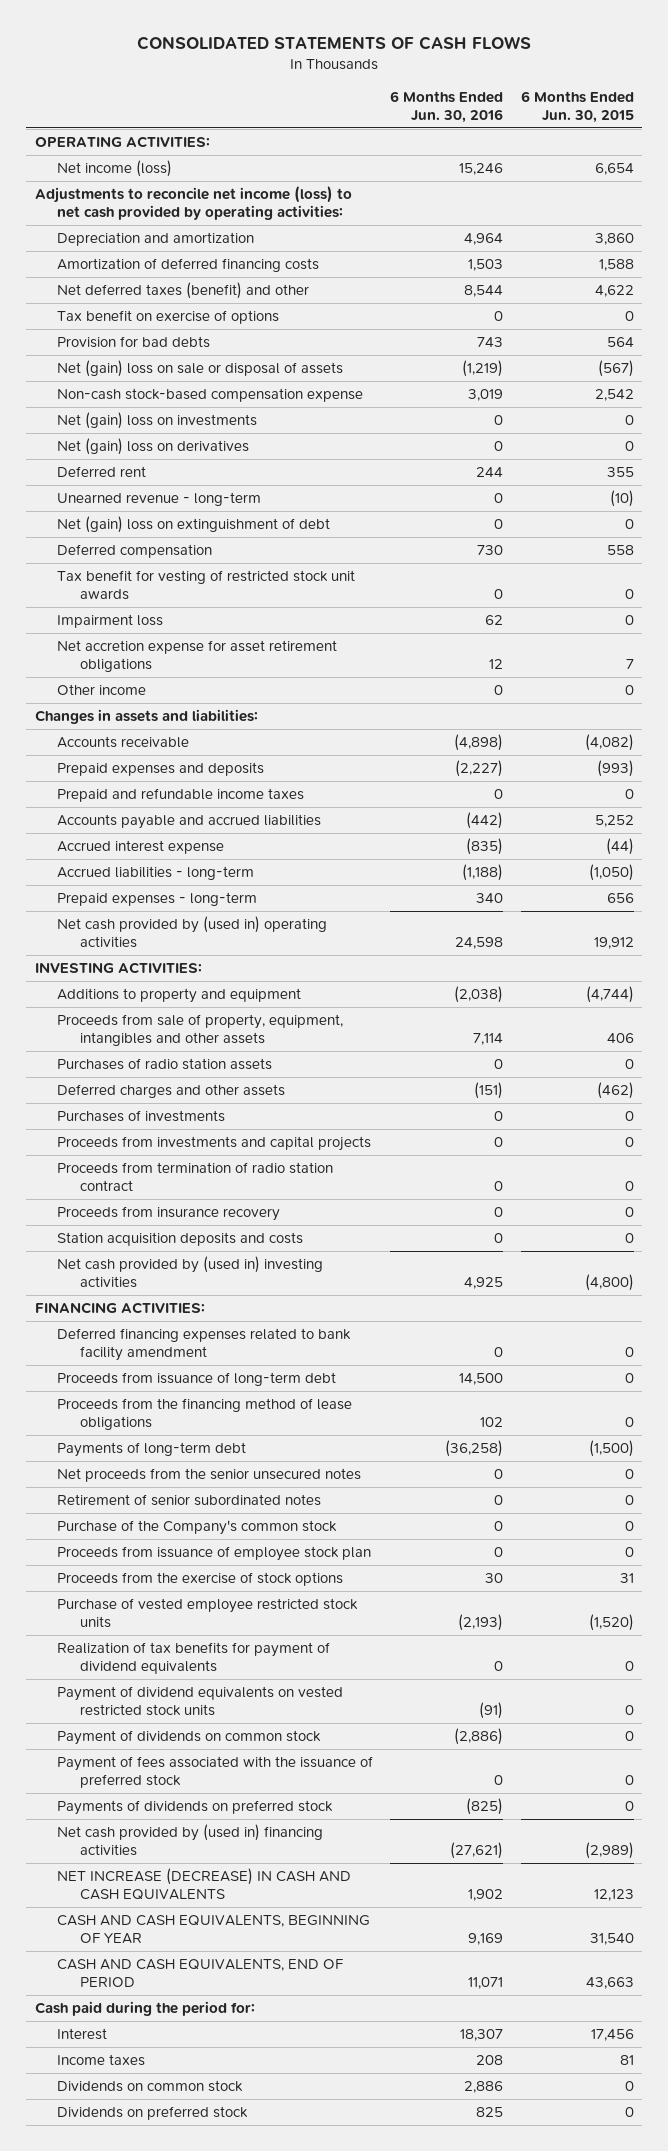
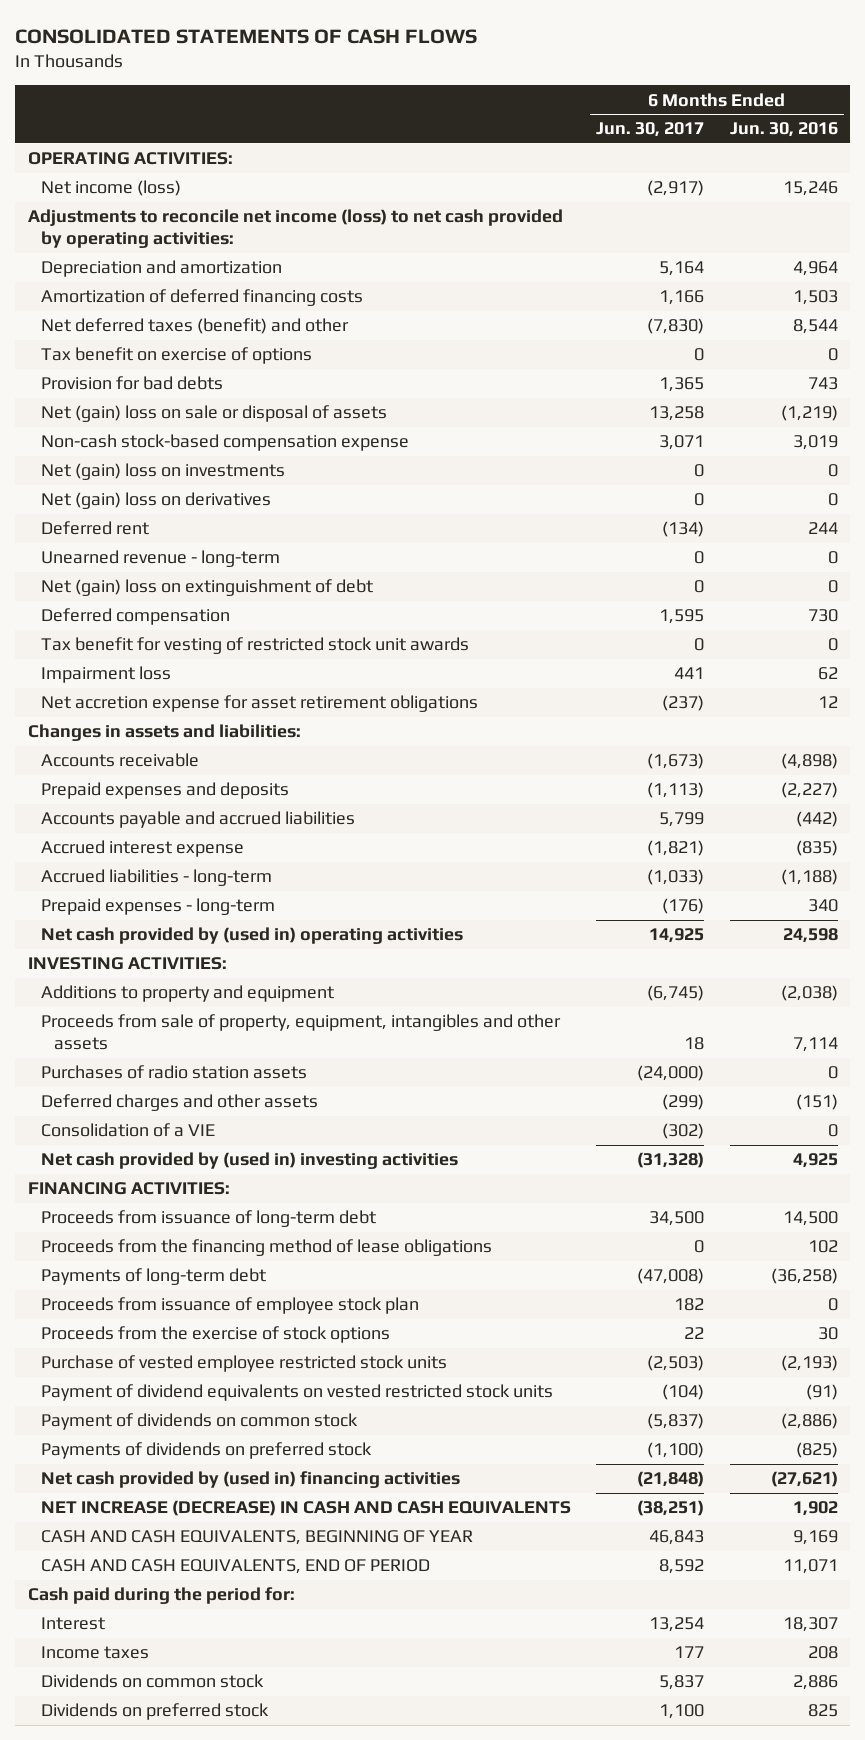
[520,90,634,124] 6 Months Ended Jun. 30, 2015 -> none
none -> [596,122,705,138] Jun. 30, 2017
[57,683,147,695] Other income -> none
[57,787,305,802] Prepaid and refundable income taxes -> none
[57,1109,226,1122] Purchases of investments -> none
[57,1135,372,1151] Proceeds from investments and capital projects -> none
[57,1161,334,1192] Proceeds from termination of radio station contract -> none
[57,1205,281,1221] Proceeds from insurance recovery -> none
[57,1231,304,1246] Station acquisition deposits and costs -> none
none -> [40,1123,215,1138] Consolidation of a VIE
[57,1327,352,1362] Deferred financing expenses related to bank facility amendment -> none
[57,1467,362,1482] Net proceeds from the senior unsecured notes -> none
[57,1493,322,1506] Retirement of senior subordinated notes -> none
[57,1519,338,1535] Purchase of the Company's common stock -> none
[57,1641,331,1675] Realization of tax benefits for payment of dividend equivalents -> none
[57,1755,374,1789] Payment of fees associated with the issuance of preferred stock -> none

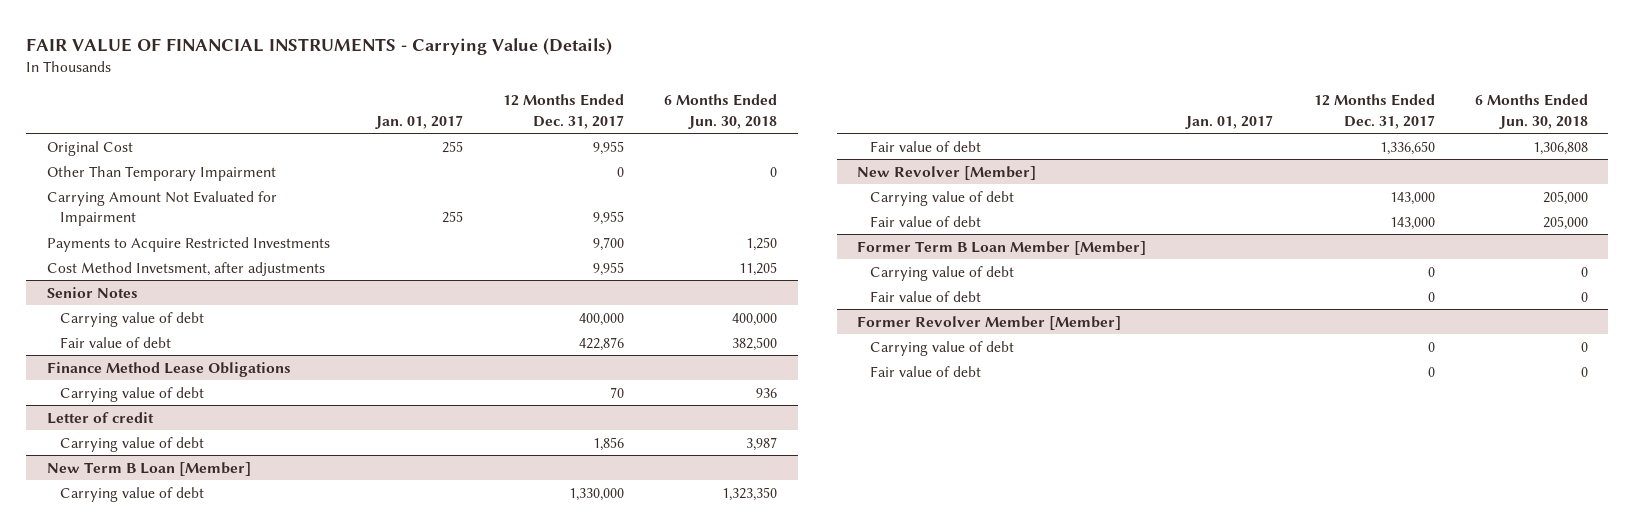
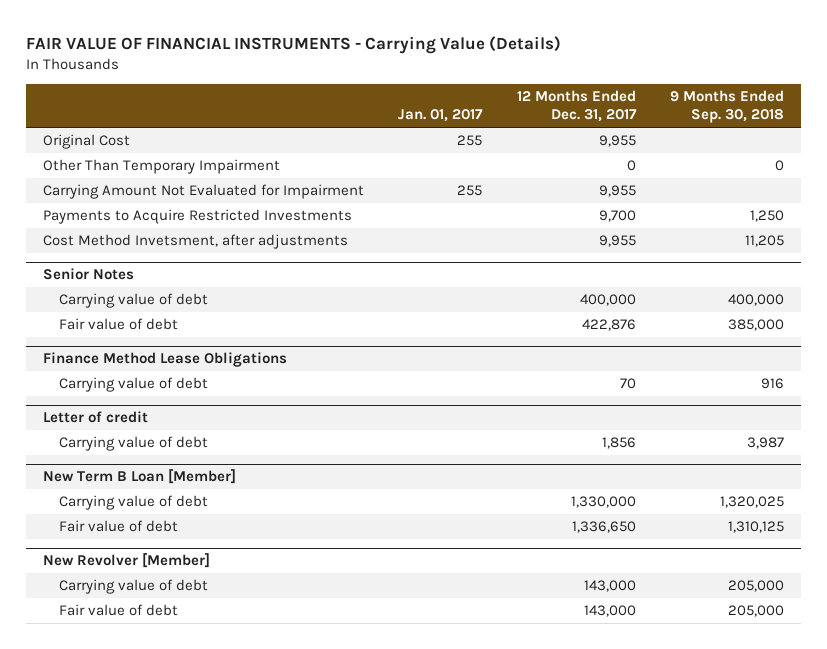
[664,94,778,129] 6 Months Ended Jun. 30, 2018 -> none
none -> [669,90,784,124] 9 Months Ended Sep. 30, 2018
[856,240,1146,255] Former Term B Loan Member [Member] -> none
[870,265,1015,281] Carrying value of debt -> none
[870,290,982,302] Fair value of debt -> none
[856,315,1121,330] Former Revolver Member [Member] -> none
[870,340,1015,356] Carrying value of debt -> none
[870,365,982,377] Fair value of debt -> none

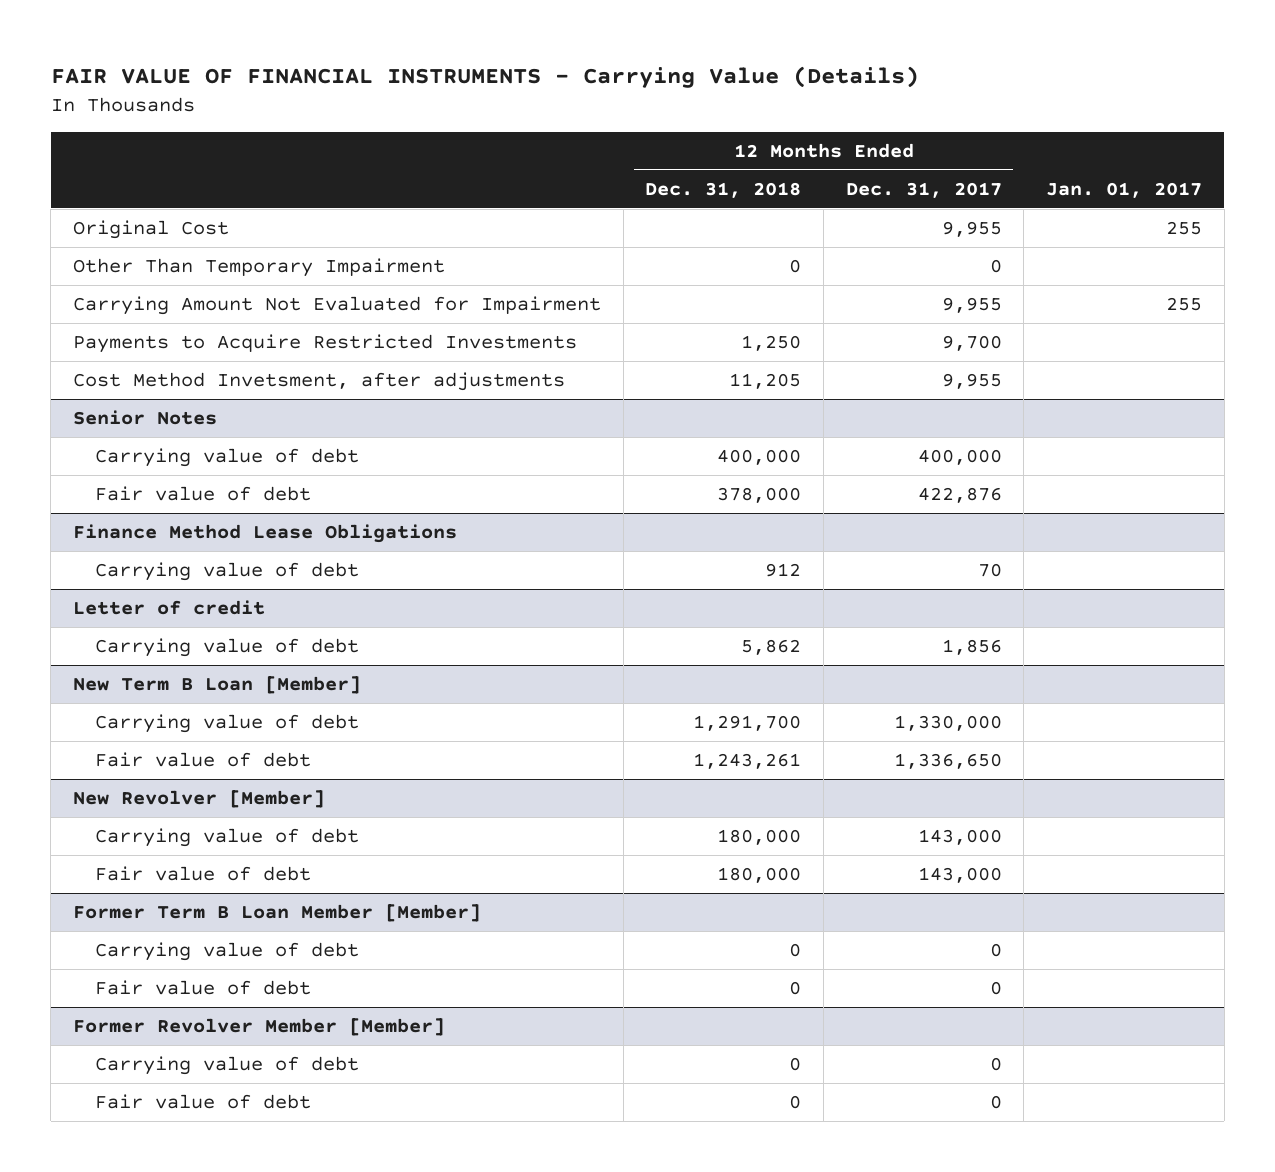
[669,90,784,124] 9 Months Ended Sep. 30, 2018 -> none
none -> [645,181,802,198] Dec. 31, 2018
none -> [72,904,481,923] Former Term B Loan Member [Member]
none -> [95,942,360,962] Carrying value of debt
none -> [95,980,312,996] Fair value of debt
none -> [72,1018,445,1037] Former Revolver Member [Member]
none -> [95,1056,360,1076] Carrying value of debt
none -> [95,1094,312,1110] Fair value of debt

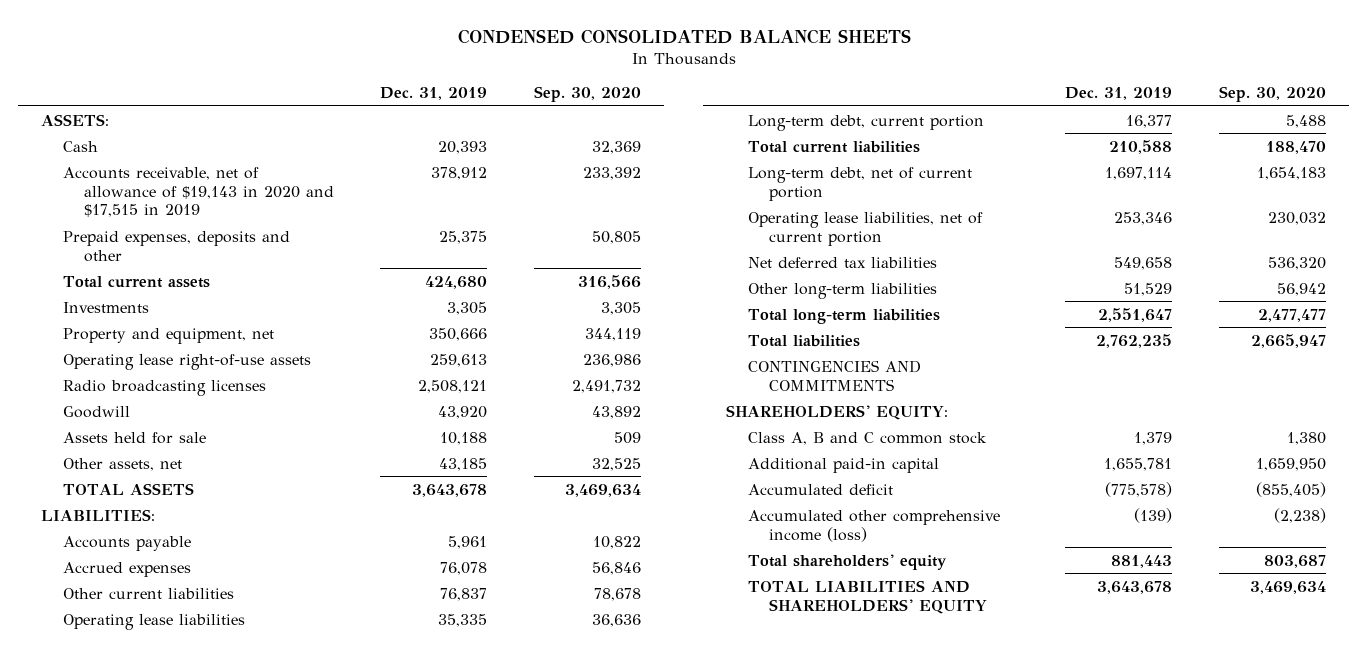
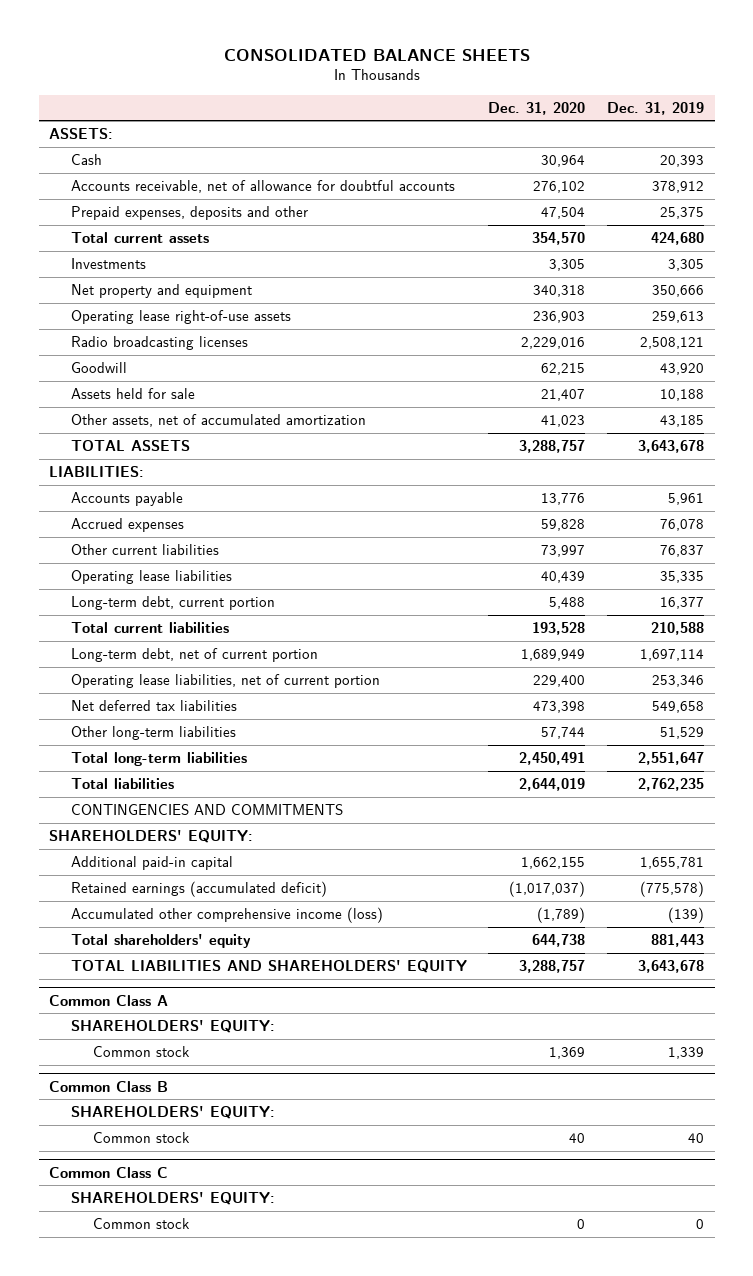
[457,28,911,44] CONDENSED CONSOLIDATED BALANCE SHEETS -> [223,49,530,62] CONSOLIDATED BALANCE SHEETS
[533,86,641,103] Sep. 30, 2020 -> none
none -> [488,101,586,115] Dec. 31, 2020
[62,166,335,218] Accounts receivable, net of allowance of $19,143 in 2020 and $17,515 in 2019 -> [71,179,456,193] Accounts receivable, net of allowance for doubtful accounts
[62,327,274,344] Property and equipment, net -> [71,283,253,298] Net property and equipment
[62,457,182,471] Other assets, net -> [71,413,367,427] Other assets, net of accumulated amortization
[747,431,987,445] Class A, B and C common stock -> none
[747,483,893,495] Accumulated deficit -> [71,880,328,897] Retained earnings (accumulated deficit)
none -> [49,994,169,1006] Common Class A
none -> [71,1019,276,1033] SHAREHOLDERS' EQUITY:
none -> [92,1045,190,1057] Common stock
none -> [49,1080,169,1092] Common Class B
none -> [71,1105,276,1119] SHAREHOLDERS' EQUITY:
none -> [92,1131,190,1143] Common stock
none -> [49,1166,169,1178] Common Class C
none -> [71,1191,276,1205] SHAREHOLDERS' EQUITY:
none -> [92,1217,190,1229] Common stock

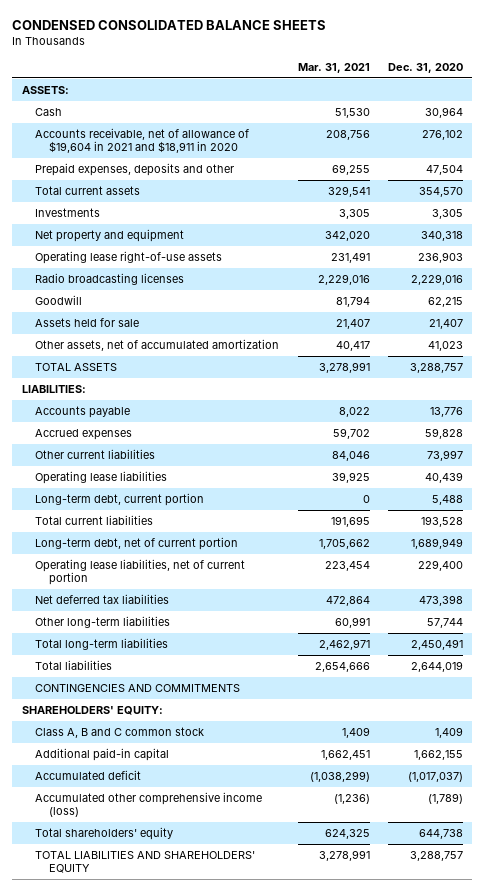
[223,49,530,62] CONSOLIDATED BALANCE SHEETS -> [12,19,327,30] CONDENSED CONSOLIDATED BALANCE SHEETS
[606,101,704,115] Dec. 31, 2019 -> none
none -> [297,62,370,73] Mar. 31, 2021
[71,179,456,193] Accounts receivable, net of allowance for doubtful accounts -> [35,127,250,153] Accounts receivable, net of allowance of $19,604 in 2021 and $18,911 in 2020
none -> [35,726,205,738] Class A, B and C common stock
[71,880,328,897] Retained earnings (accumulated deficit) -> [35,769,142,780] Accumulated deficit
[49,994,169,1006] Common Class A -> none
[71,1019,276,1033] SHAREHOLDERS' EQUITY: -> none
[92,1045,190,1057] Common stock -> none
[49,1080,169,1092] Common Class B -> none
[71,1105,276,1119] SHAREHOLDERS' EQUITY: -> none
[92,1131,190,1143] Common stock -> none
[49,1166,169,1178] Common Class C -> none
[71,1191,276,1205] SHAREHOLDERS' EQUITY: -> none
[92,1217,190,1229] Common stock -> none

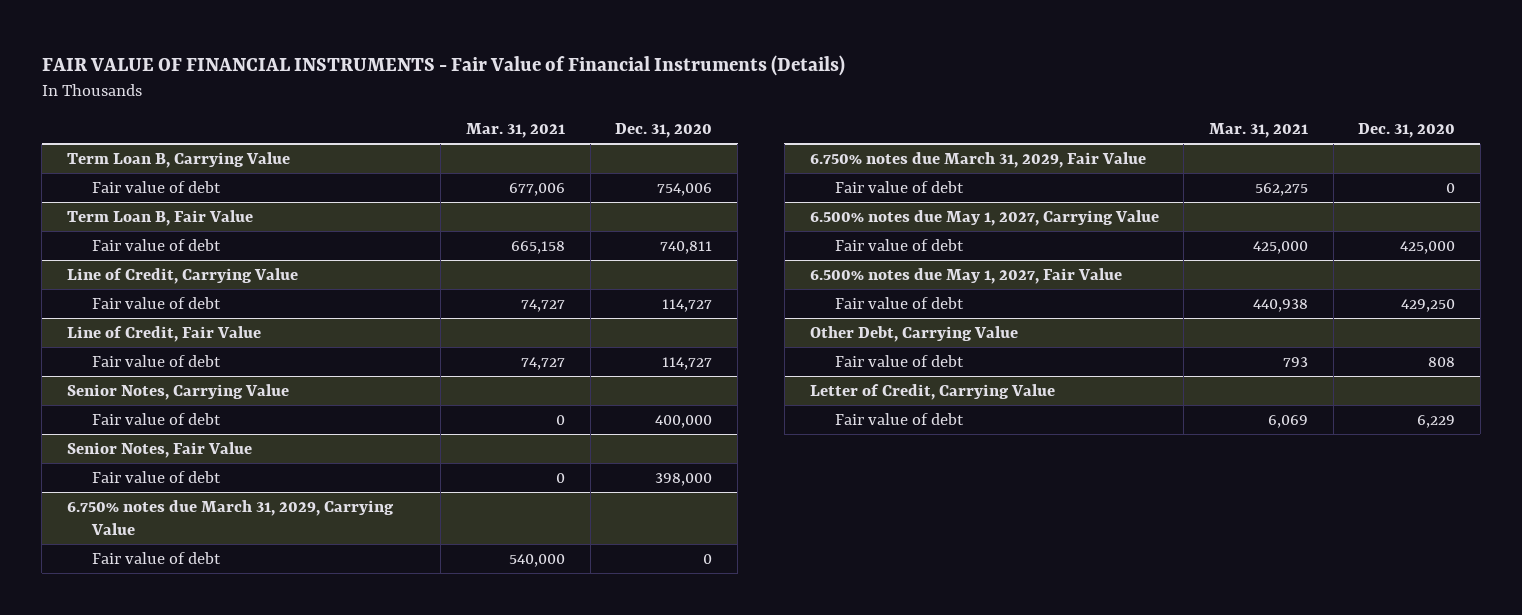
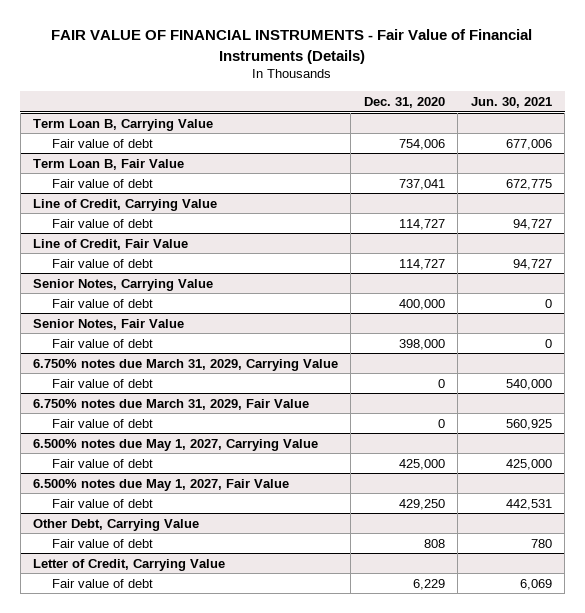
[466,123,566,139] Mar. 31, 2021 -> none
none -> [470,97,552,109] Jun. 30, 2021
[660,240,713,254] 740,811 -> [398,178,445,190] 737,041

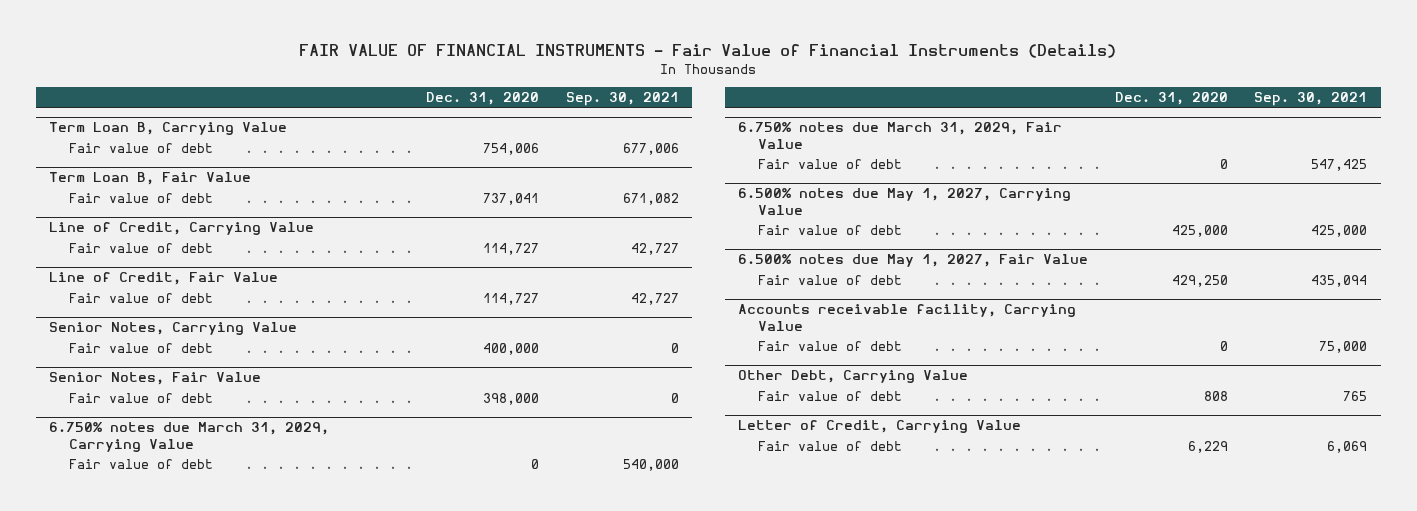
[470,97,552,109] Jun. 30, 2021 -> none
none -> [565,91,679,106] Sep. 30, 2021
none -> [737,304,1076,331] Accounts receivable facility, Carrying Value
none -> [757,341,902,352] Fair value of debt

